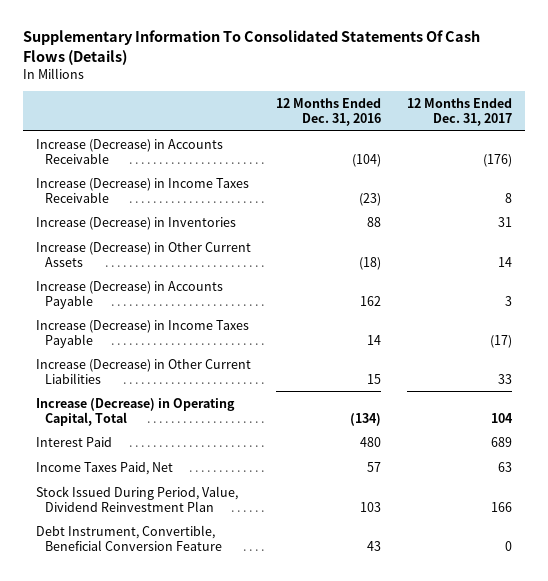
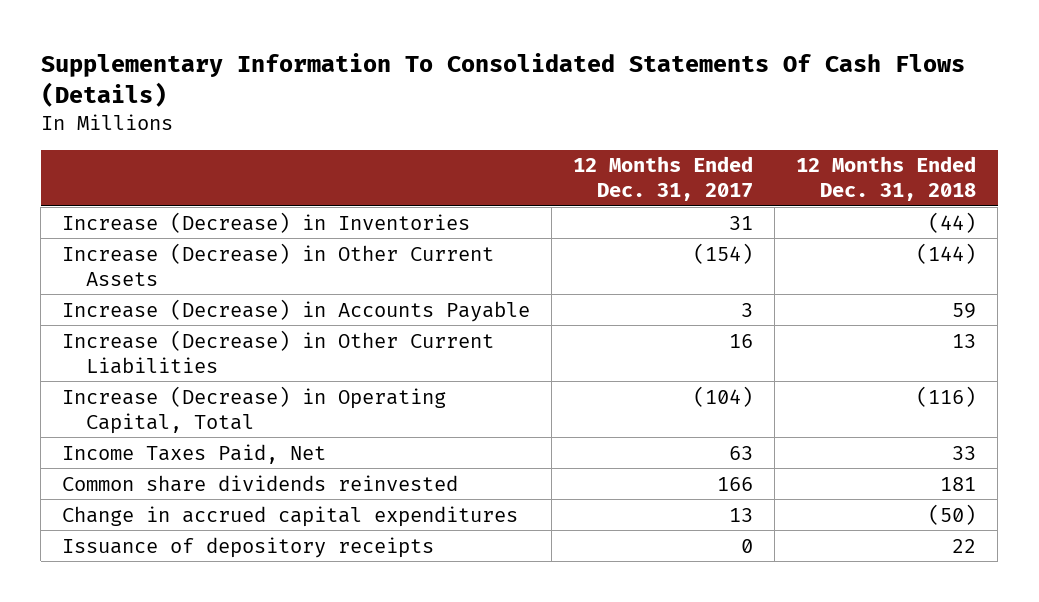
[276,98,382,126] 12 Months Ended Dec. 31, 2016 -> none
none -> [796,156,977,202] 12 Months Ended Dec. 31, 2018
[35,138,223,164] Increase (Decrease) in Accounts Receivable -> none
[35,177,249,203] Increase (Decrease) in Income Taxes Receivable -> none
[498,256,513,267] 14 -> [693,242,754,264] (154)
[35,319,249,348] Increase (Decrease) in Income Taxes Payable -> none
[35,436,112,447] Interest Paid -> none
[498,373,513,384] 33 -> [729,333,754,348] 16
[491,412,514,423] 104 -> [693,385,754,407] (104)
[35,524,223,551] Debt Instrument, Convertible, Beneficial Conversion Feature -> none
[35,485,238,512] Stock Issued During Period, Value, Dividend Reinvestment Plan -> [62,474,459,492] Common share dividends reinvested
none -> [62,505,519,527] Change in accrued capital expenditures
none -> [62,536,435,558] Issuance of depository receipts

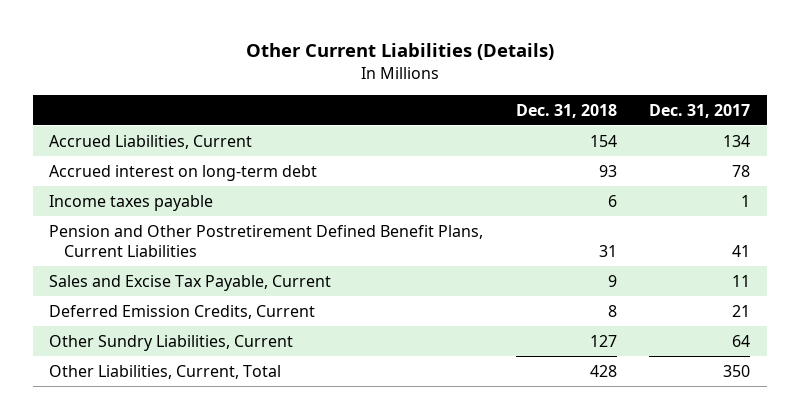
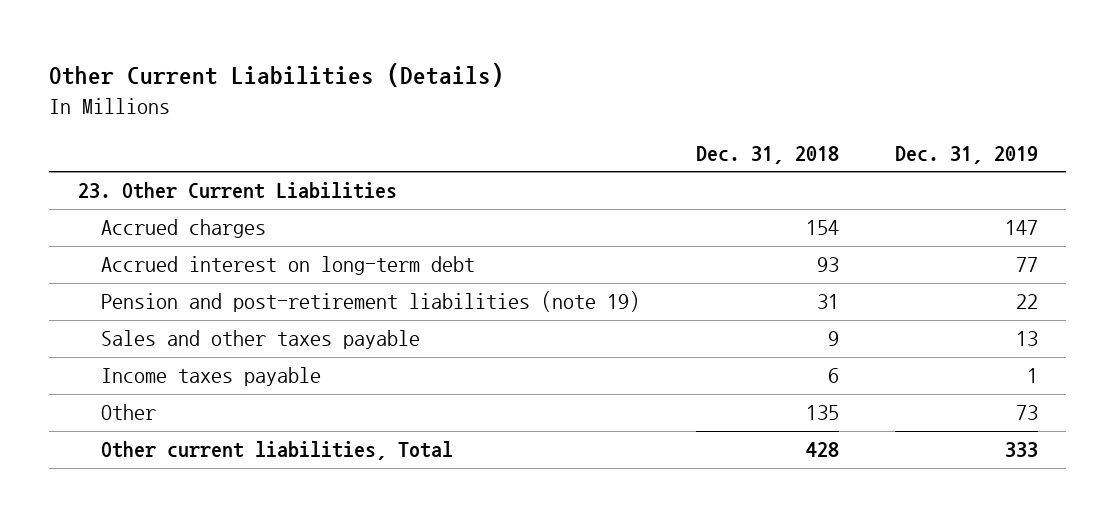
[649,103,751,118] Dec. 31, 2017 -> none
none -> [894,145,1038,164] Dec. 31, 2019
none -> [77,182,397,200] 23. Other Current Liabilities
[49,134,253,149] Accrued Liabilities, Current -> [100,219,266,239] Accrued charges
none -> [100,291,640,313] Pension and post-retirement liabilities (note 19)
none -> [100,330,420,350] Sales and other taxes payable
[49,224,484,257] Pension and Other Postretirement Defined Benefit Plans, Current Liabilities -> none
[49,274,332,291] Sales and Excise Tax Payable, Current -> none
[49,304,316,319] Deferred Emission Credits, Current -> none
[49,334,294,351] Other Sundry Liabilities, Current -> [100,404,156,421] Other
[589,334,617,347] 127 -> [805,405,839,421] 135
[49,364,282,379] Other Liabilities, Current, Total -> [100,441,453,461] Other current liabilities, Total

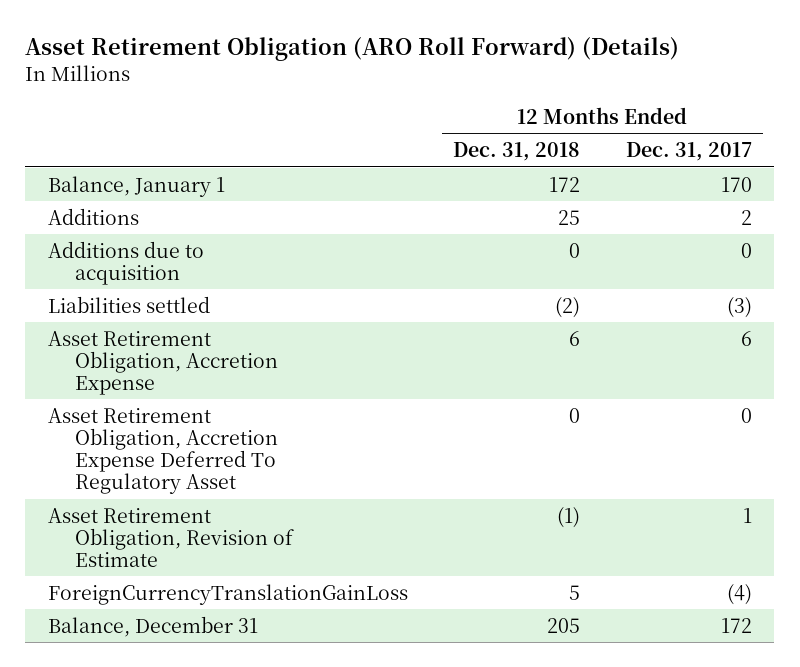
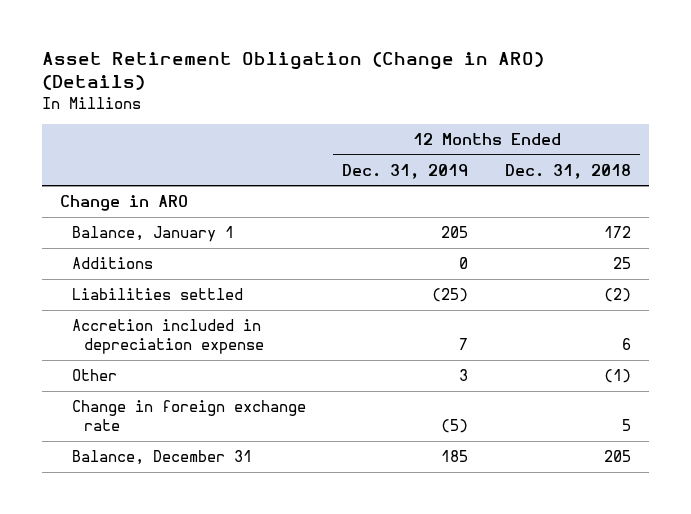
[25,37,680,62] Asset Retirement Obligation (ARO Roll Forward) (Details) -> [42,52,545,91] Asset Retirement Obligation (Change in ARO) (Details)
[625,142,752,162] Dec. 31, 2017 -> none
none -> [342,163,469,179] Dec. 31, 2019
none -> [60,195,189,212] Change in ARO
[48,240,205,285] Additions due to acquisition -> none
[48,407,278,495] Asset Retirement Obligation, Accretion Expense Deferred To Regulatory Asset -> none
[48,330,278,395] Asset Retirement Obligation, Accretion Expense -> [72,319,265,355] Accretion included in depreciation expense
[48,507,294,567] Asset Retirement Obligation, Revision of Estimate -> [72,369,118,382] Other
[48,583,409,605] ForeignCurrencyTranslationGainLoss -> [72,400,307,432] Change in foreign exchange rate

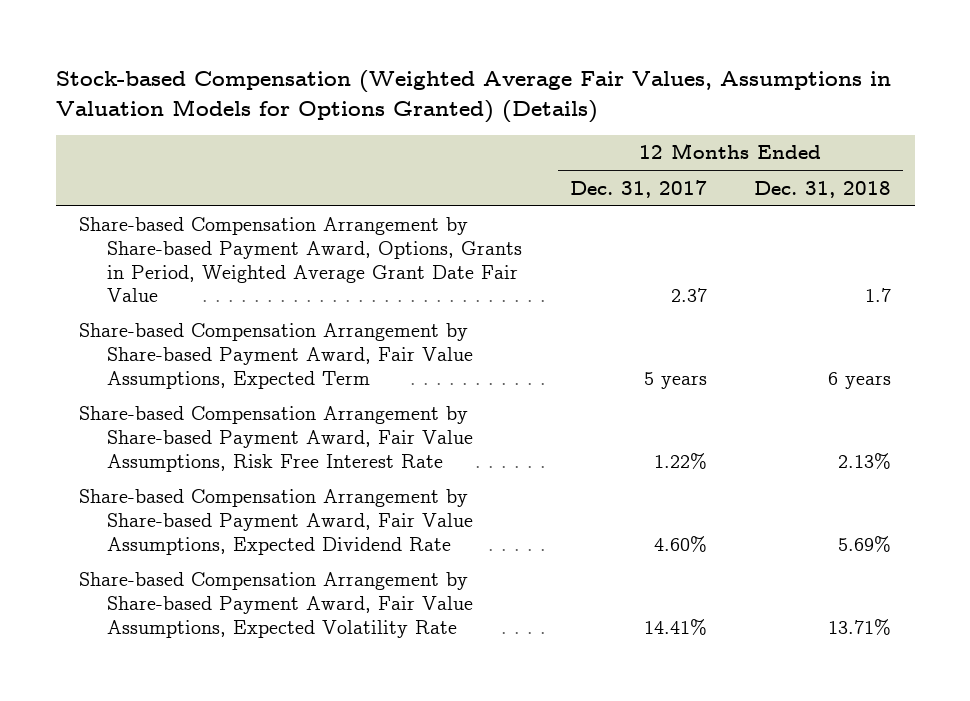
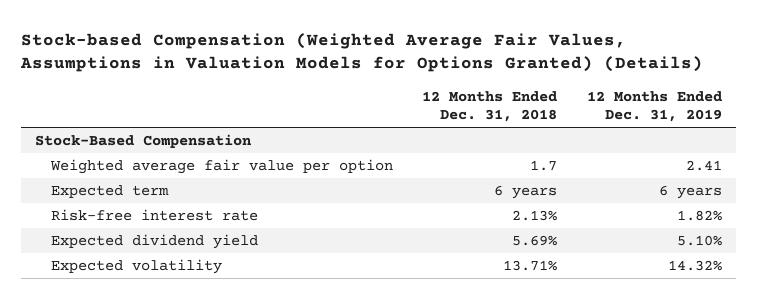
[569,179,707,198] Dec. 31, 2017 -> none
none -> [586,90,722,123] 12 Months Ended Dec. 31, 2019
none -> [35,133,253,148] Stock-Based Compensation
[79,217,523,303] Share-based Compensation Arrangement by Share-based Payment Award, Options, Grants in Period, Weighted Average Grant Date Fair Value -> [50,158,394,174] Weighted average fair value per option
[79,323,474,389] Share-based Compensation Arrangement by Share-based Payment Award, Fair Value Assumptions, Expected Term -> [51,184,170,198] Expected term
[79,406,474,472] Share-based Compensation Arrangement by Share-based Payment Award, Fair Value Assumptions, Risk Free Interest Rate -> [51,208,259,221] Risk-free interest rate
[79,489,474,555] Share-based Compensation Arrangement by Share-based Payment Award, Fair Value Assumptions, Expected Dividend Rate -> [51,233,259,249] Expected dividend yield
[79,572,474,638] Share-based Compensation Arrangement by Share-based Payment Award, Fair Value Assumptions, Expected Volatility Rate -> [51,258,223,274] Expected volatility

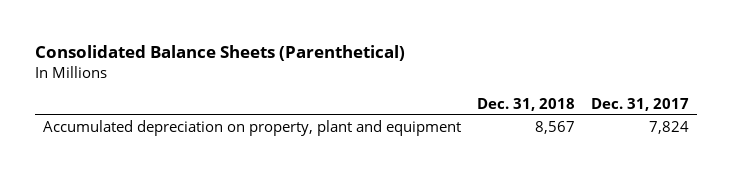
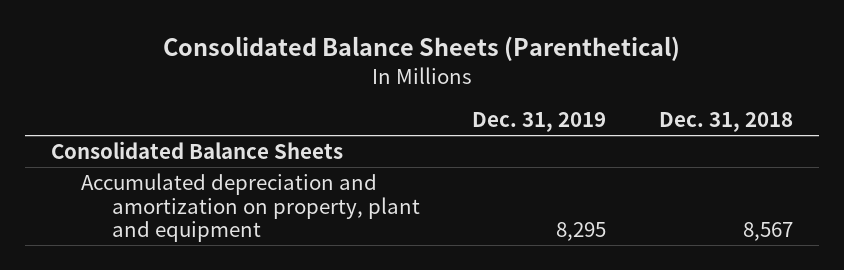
[590,98,689,112] Dec. 31, 2017 -> none
none -> [472,112,607,133] Dec. 31, 2019
none -> [51,140,344,159] Consolidated Balance Sheets
[42,120,461,137] Accumulated depreciation on property, plant and equipment -> [81,172,420,243] Accumulated depreciation and amortization on property, plant and equipment

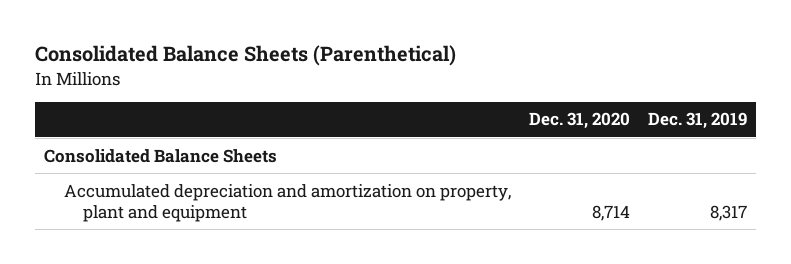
[659,112,794,133] Dec. 31, 2018 -> none
none -> [528,112,630,130] Dec. 31, 2020
[556,222,607,242] 8,295 -> [710,205,748,222] 8,317

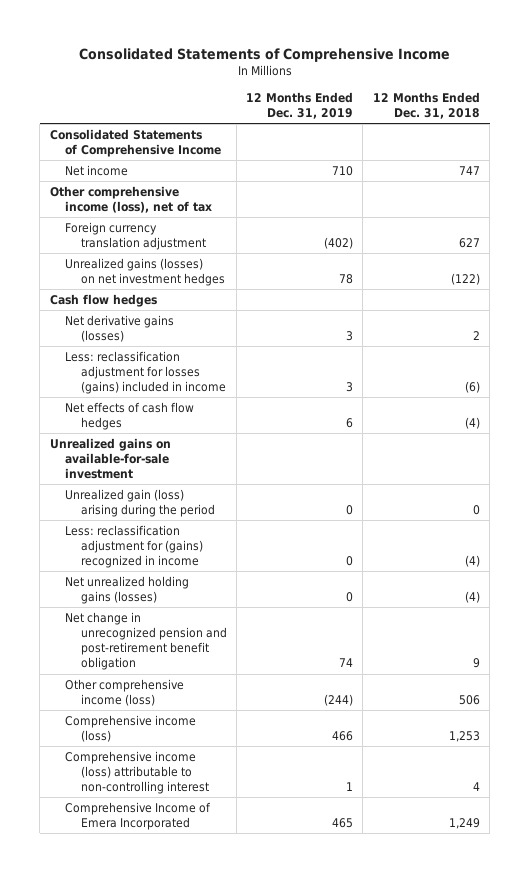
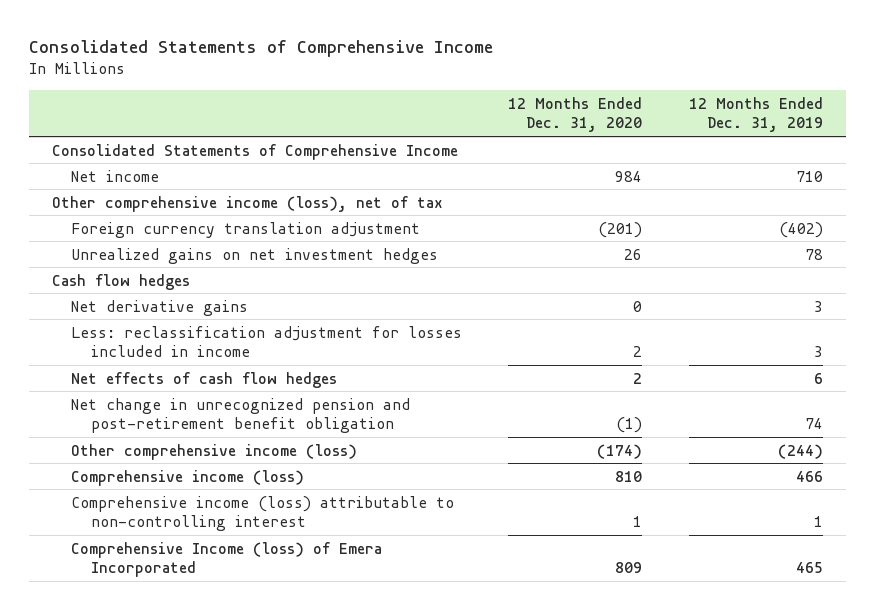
[372,91,480,119] 12 Months Ended Dec. 31, 2018 -> none
none -> [508,96,643,133] 12 Months Ended Dec. 31, 2020
[65,258,225,287] Unrealized gains (losses) on net investment hedges -> [71,247,439,264] Unrealized gains on net investment hedges
[65,315,175,343] Net derivative gains (losses) -> [71,299,249,316] Net derivative gains
[65,351,226,395] Less: reclassification adjustment for losses (gains) included in income -> [71,325,463,358] Less: reclassification adjustment for losses included in income
[49,438,171,480] Unrealized gains on available-for-sale investment -> none
[65,489,215,518] Unrealized gain (loss) arising during the period -> none
[65,525,203,569] Less: reclassification adjustment for (gains) recognized in income -> none
[65,576,190,605] Net unrealized holding gains (losses) -> none
[65,802,212,831] Comprehensive Income of Emera Incorporated -> [71,541,383,578] Comprehensive Income (loss) of Emera Incorporated

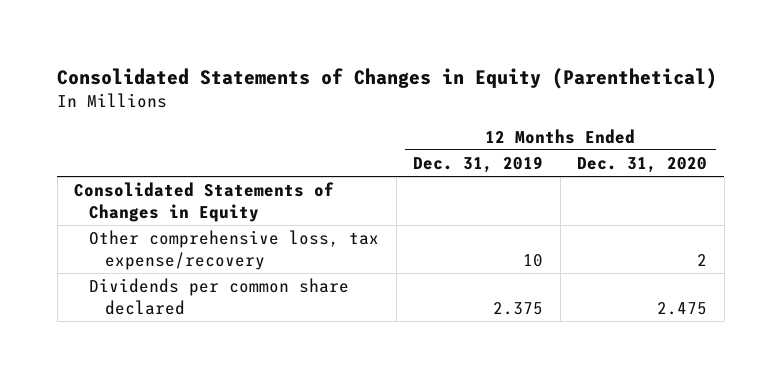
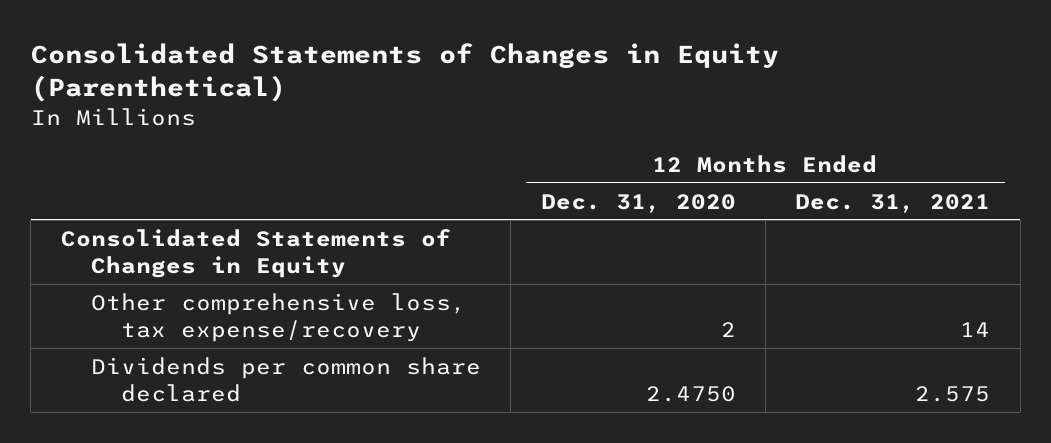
[413,156,544,174] Dec. 31, 2019 -> none
none -> [795,193,991,213] Dec. 31, 2021
[657,302,708,316] 2.475 -> [645,386,736,403] 2.4750

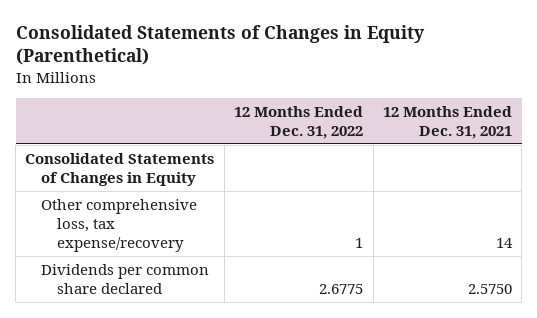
[540,193,736,213] Dec. 31, 2020 -> none
none -> [234,105,364,139] 12 Months Ended Dec. 31, 2022
[915,386,991,403] 2.575 -> [468,283,513,294] 2.5750

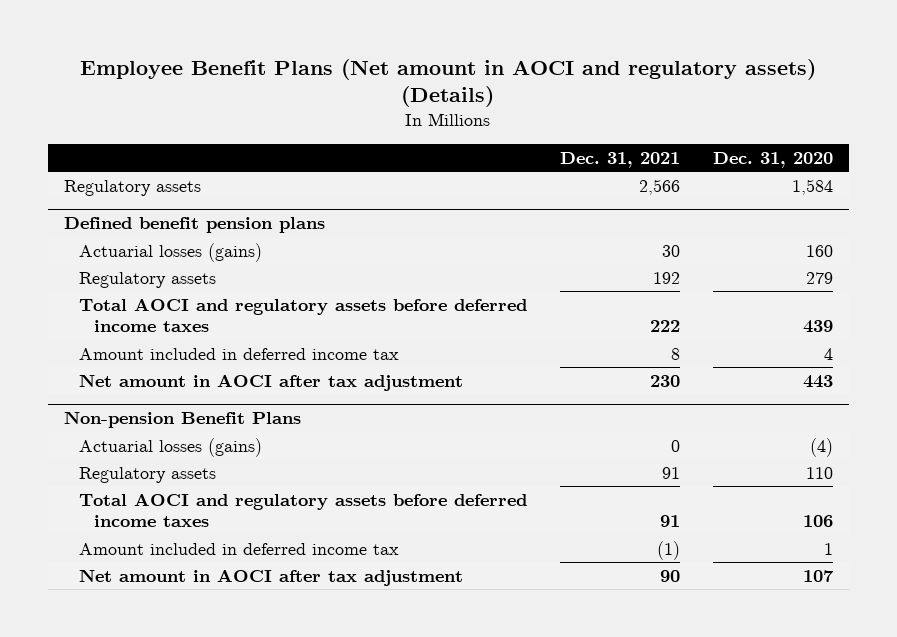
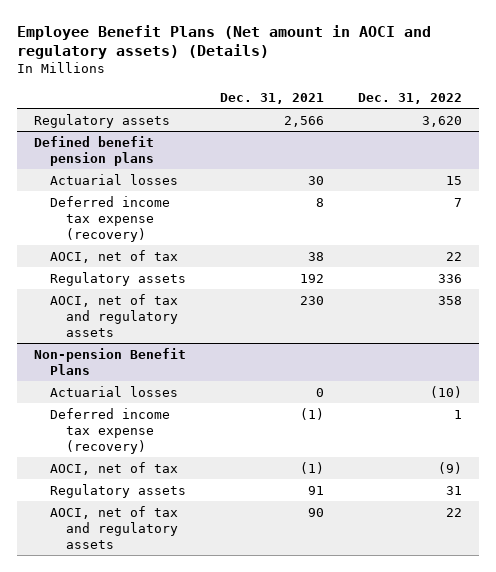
[712,151,833,168] Dec. 31, 2020 -> none
none -> [357,92,462,104] Dec. 31, 2022
[79,242,263,262] Actuarial losses (gains) -> [50,173,179,185] Actuarial losses
none -> [50,195,171,242] Deferred income tax expense (recovery)
none -> [50,249,179,263] AOCI, net of tax
[79,297,528,333] Total AOCI and regulatory assets before deferred income taxes -> none
[79,347,400,360] Amount included in deferred income tax -> none
[79,373,464,391] Net amount in AOCI after tax adjustment -> [50,293,179,337] AOCI, net of tax and regulatory assets
[79,437,263,457] Actuarial losses (gains) -> [50,385,179,397] Actuarial losses
none -> [50,407,171,454] Deferred income tax expense (recovery)
none -> [50,461,179,475] AOCI, net of tax
[79,492,528,528] Total AOCI and regulatory assets before deferred income taxes -> none
[79,542,400,555] Amount included in deferred income tax -> none
[79,568,464,586] Net amount in AOCI after tax adjustment -> [50,505,179,549] AOCI, net of tax and regulatory assets

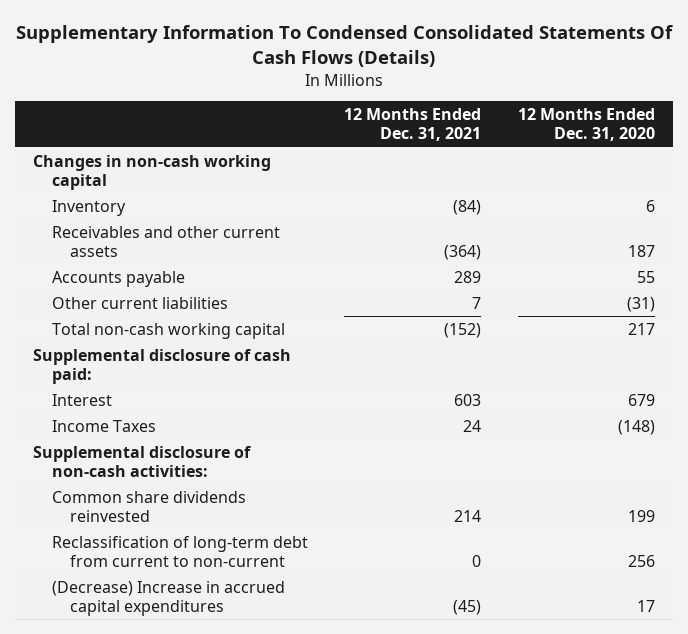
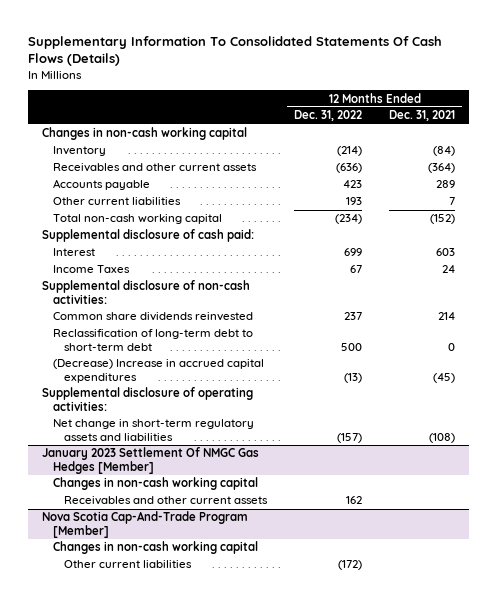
[16,25,674,68] Supplementary Information To Condensed Consolidated Statements Of Cash Flows (Details) -> [28,35,443,67] Supplementary Information To Consolidated Statements Of Cash Flows (Details)
[518,108,656,142] 12 Months Ended Dec. 31, 2020 -> none
none -> [294,110,363,122] Dec. 31, 2022
[51,535,308,567] Reclassification of long-term debt from current to non-current -> [52,329,253,351] Reclassification of long-term debt to short-term debt
none -> [41,387,253,411] Supplemental disclosure of operating activities:
none -> [52,419,254,441] Net change in short-term regulatory assets and liabilities
none -> [41,447,259,474] January 2023 Settlement Of NMGC Gas Hedges [Member]
none -> [52,477,258,491] Changes in non-cash working capital
none -> [63,496,268,506] Receivables and other current assets
none -> [41,511,248,538] Nova Scotia Cap-And-Trade Program [Member]
none -> [52,541,258,555] Changes in non-cash working capital
none -> [63,560,192,569] Other current liabilities

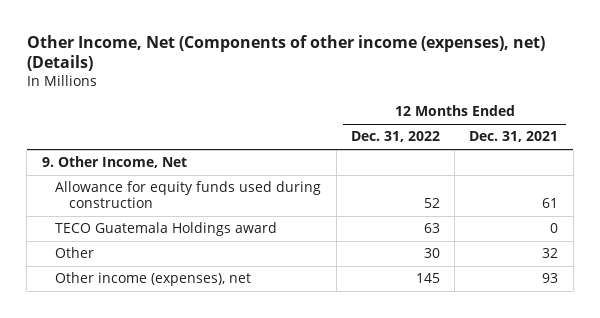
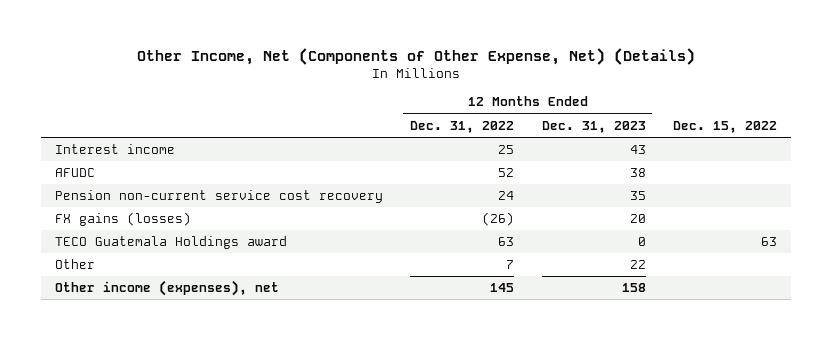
[26,34,545,72] Other Income, Net (Components of other income (expenses), net) (Details) -> [136,47,695,65] Other Income, Net (Components of Other Expense, Net) (Details)
[469,131,559,143] Dec. 31, 2021 -> none
none -> [541,120,646,133] Dec. 31, 2023
none -> [672,120,777,133] Dec. 15, 2022
[41,156,187,169] 9. Other Income, Net -> none
none -> [54,144,175,155] Interest income
[55,181,322,209] Allowance for equity funds used during construction -> [54,168,95,178] AFUDC
none -> [54,190,383,204] Pension non-current service cost recovery
none -> [54,212,191,227] FX gains (losses)
[423,248,440,259] 30 -> [506,260,515,270] 7

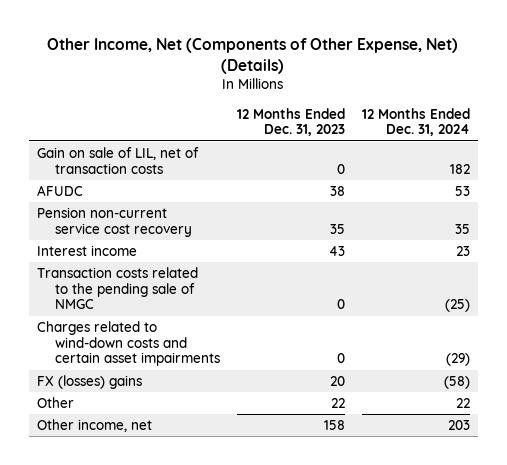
[410,120,515,133] Dec. 31, 2022 -> none
[672,120,777,133] Dec. 15, 2022 -> none
none -> [361,107,470,137] 12 Months Ended Dec. 31, 2024
none -> [37,146,200,174] Gain on sale of LIL, net of transaction costs
[54,236,287,250] TECO Guatemala Holdings award -> none
[54,144,175,155] Interest income -> [37,244,138,256] Interest income
none -> [37,266,199,310] Transaction costs related to the pending sale of NMGC
none -> [37,320,221,367] Charges related to wind-down costs and certain asset impairments
[54,212,191,227] FX gains (losses) -> [37,374,143,389] FX (losses) gains
[54,280,279,297] Other income (expenses), net -> [37,418,153,432] Other income, net

